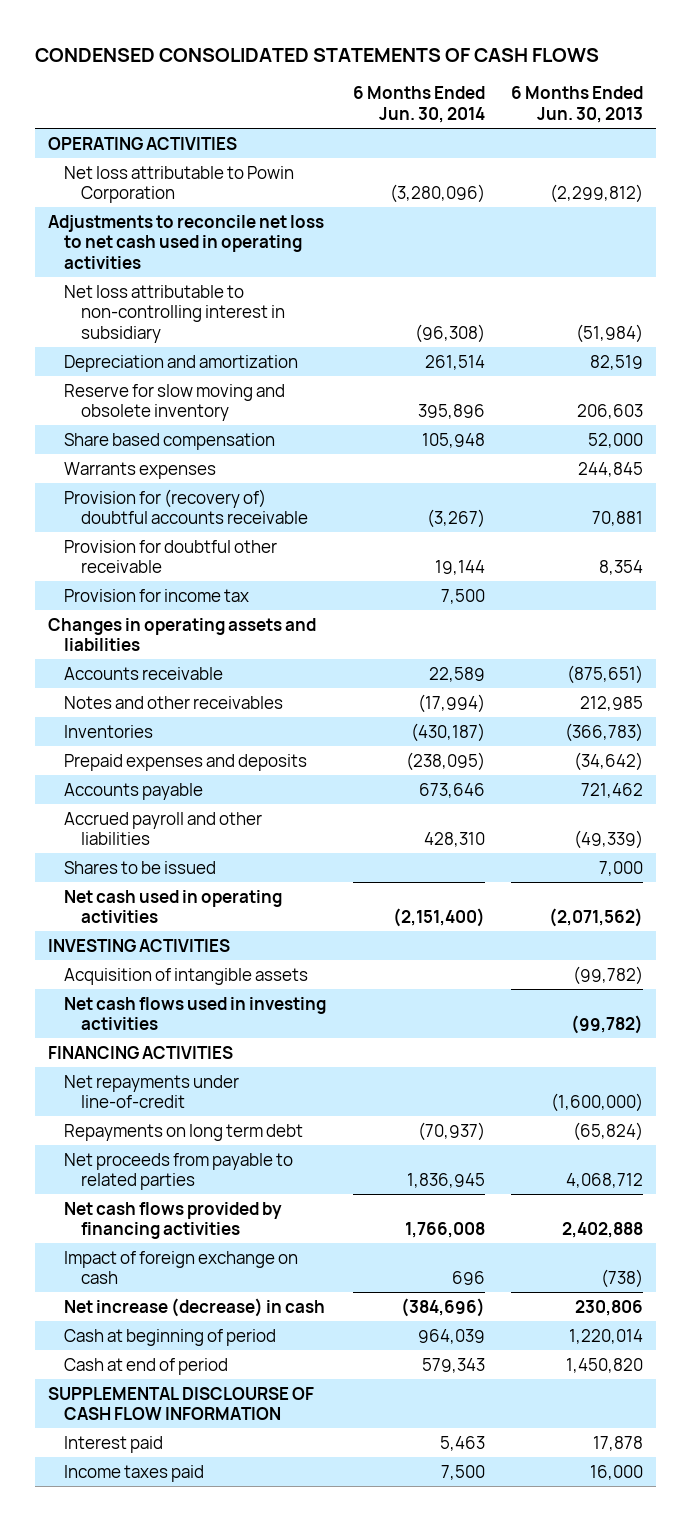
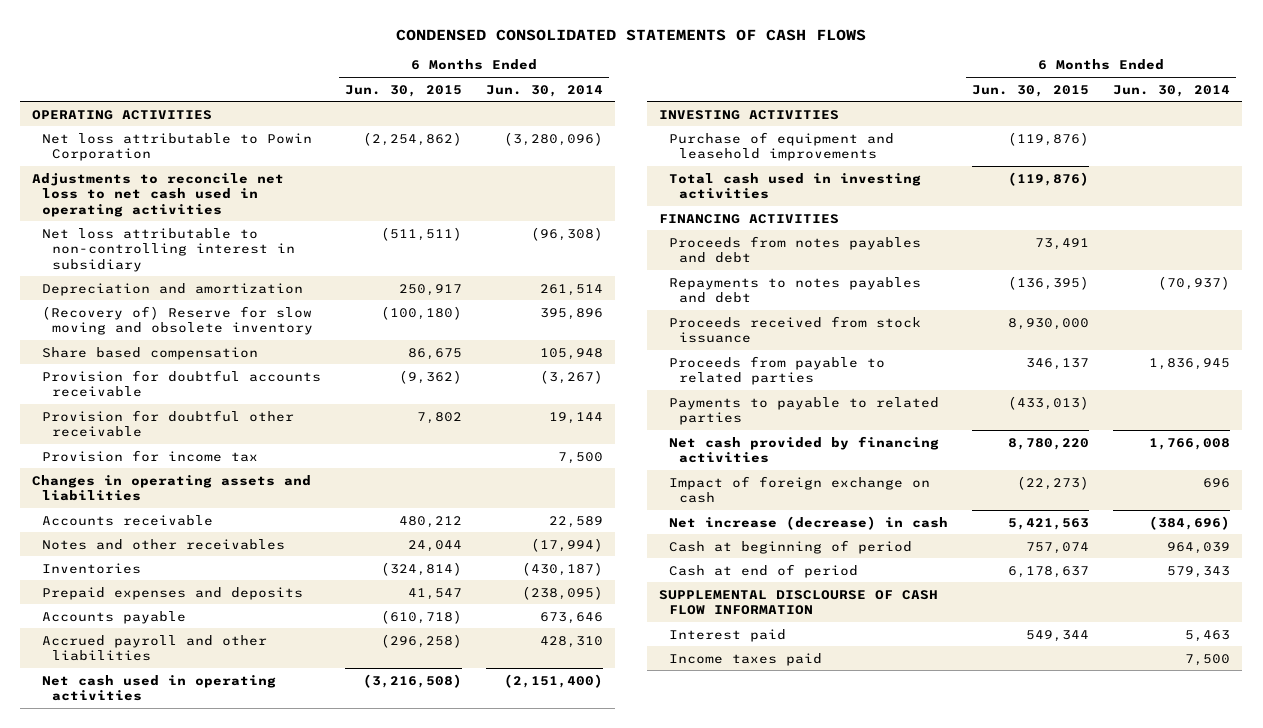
[510,86,643,124] 6 Months Ended Jun. 30, 2013 -> none
none -> [345,84,463,97] Jun. 30, 2015
[64,383,286,422] Reserve for slow moving and obsolete inventory -> [42,305,314,336] (Recovery of) Reserve for slow moving and obsolete inventory
[64,461,217,479] Warrants expenses -> none
[64,488,308,525] Provision for (recovery of) doubtful accounts receivable -> [42,369,322,398] Provision for doubtful accounts receivable
[64,860,217,874] Shares to be issued -> none
[64,967,309,985] Acquisition of intangible assets -> none
none -> [668,131,894,162] Purchase of equipment and leasehold improvements
[64,996,327,1031] Net cash flows used in investing activities -> [668,172,921,200] Total cash used in investing activities
[64,1074,240,1109] Net repayments under line-of-credit -> none
none -> [668,235,921,264] Proceeds from notes payables and debt
[64,1123,304,1141] Repayments on long term debt -> [668,276,921,304] Repayments to notes payables and debt
none -> [668,315,921,344] Proceeds received from stock issuance
[64,1152,294,1191] Net proceeds from payable to related parties -> [668,355,885,386] Proceeds from payable to related parties
none -> [668,396,939,426] Payments to payable to related parties
[64,1201,283,1240] Net cash flows provided by financing activities -> [668,435,939,464] Net cash provided by financing activities

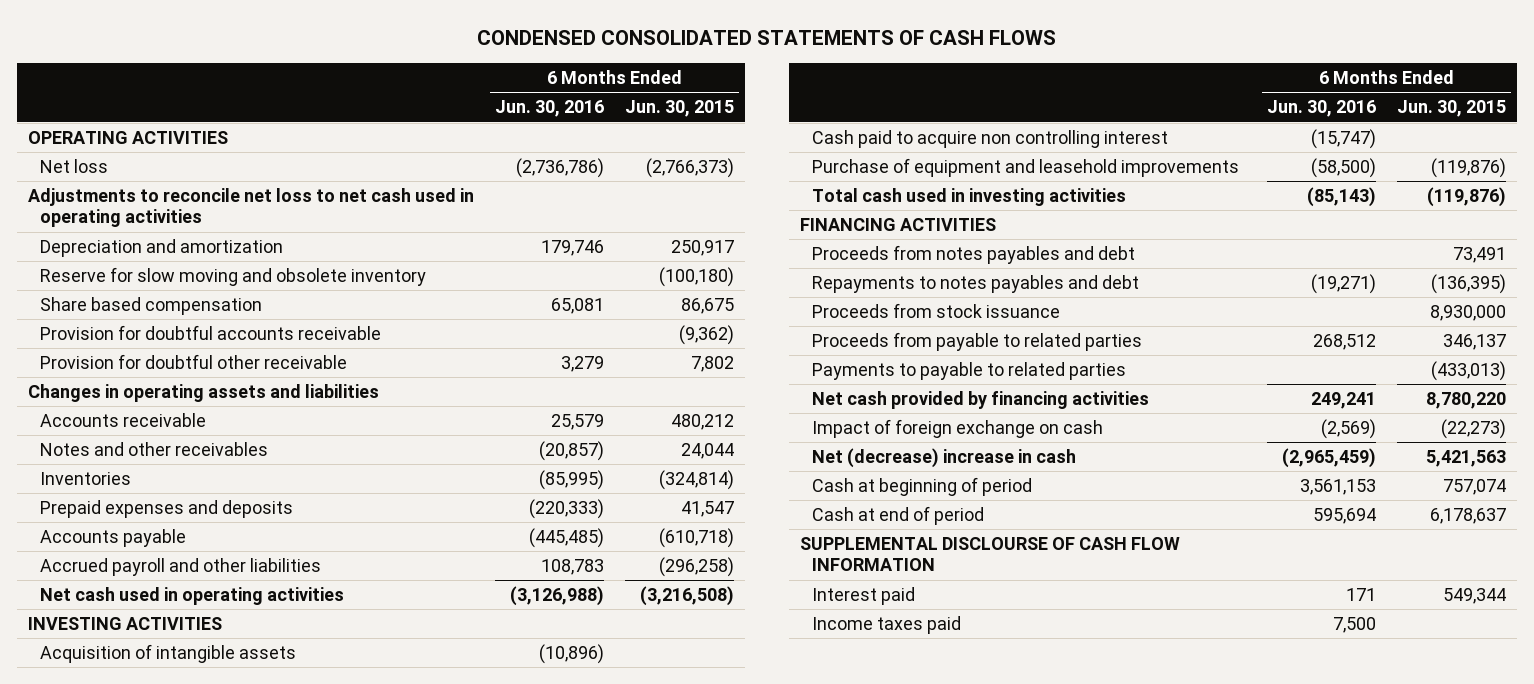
[486,84,604,97] Jun. 30, 2014 -> none
none -> [494,100,604,118] Jun. 30, 2016
[42,132,313,162] Net loss attributable to Powin Corporation -> none
none -> [40,159,109,174] Net loss
[42,227,296,272] Net loss attributable to non-controlling interest in subsidiary -> none
[42,305,314,336] (Recovery of) Reserve for slow moving and obsolete inventory -> [40,267,427,287] Reserve for slow moving and obsolete inventory
[42,449,259,462] Provision for income tax -> none
none -> [40,644,297,664] Acquisition of intangible assets
none -> [812,130,1169,149] Cash paid to acquire non controlling interest
[668,315,921,344] Proceeds received from stock issuance -> [812,303,1061,319] Proceeds from stock issuance
[668,515,948,530] Net increase (decrease) in cash -> [812,448,1077,469] Net (decrease) increase in cash

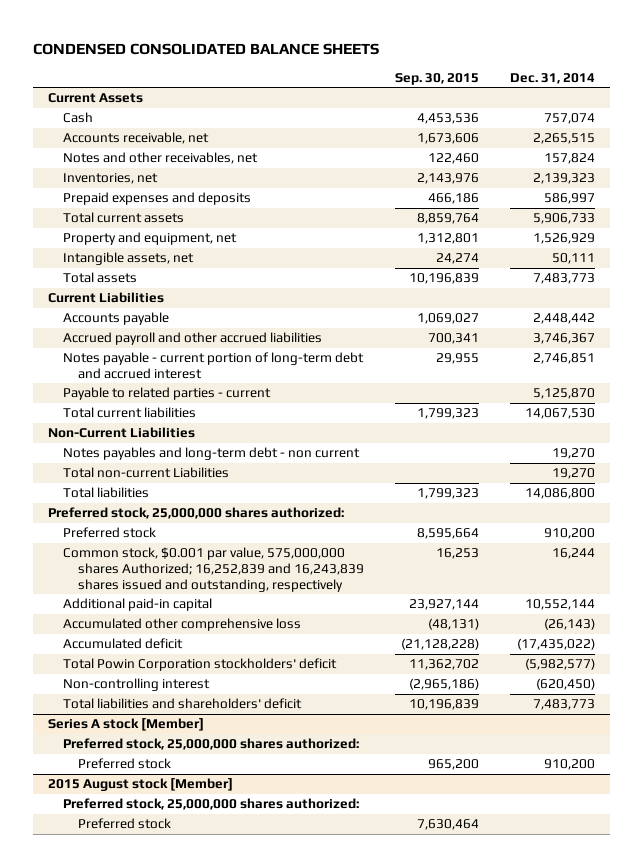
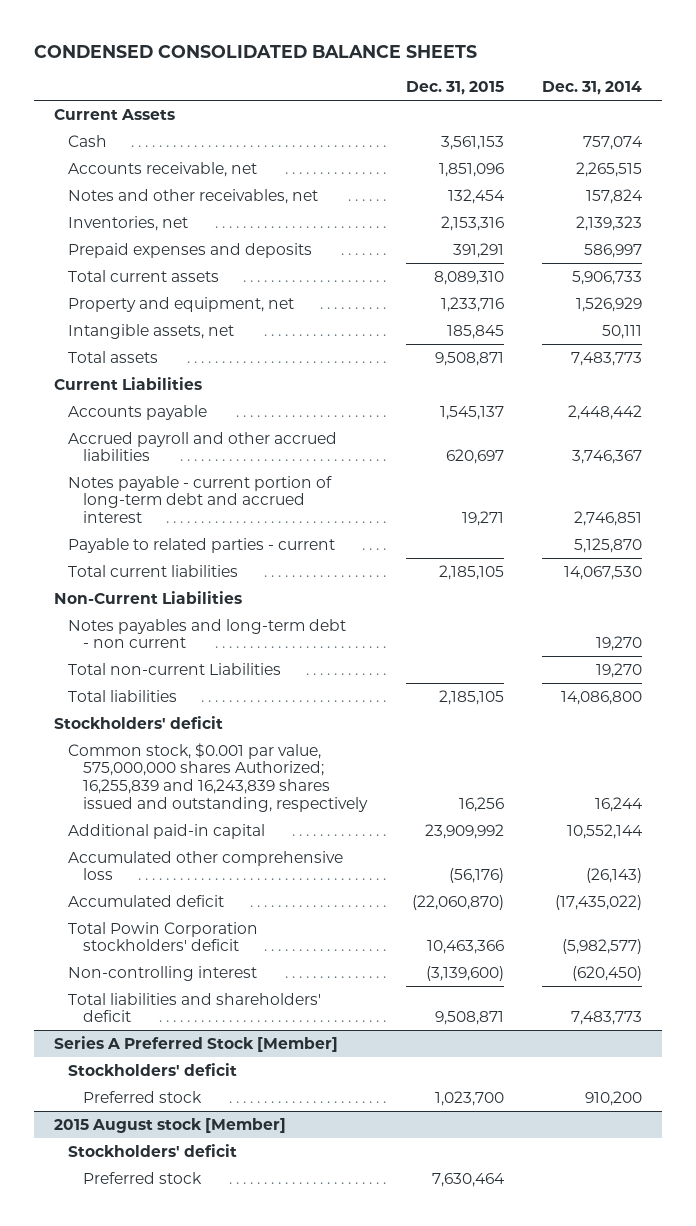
[394,73,479,86] Sep. 30, 2015 -> none
none -> [405,81,504,96] Dec. 31, 2015
[48,507,345,520] Preferred stock, 25,000,000 shares authorized: -> none
[63,527,157,539] Preferred stock -> none
none -> [53,715,223,729] Stockholders' deficit
[63,547,365,592] Common stock, $0.001 par value, 575,000,000 shares Authorized; 16,252,839 and 16,243,839 shares issued and outstanding, respectively -> [68,742,368,812] Common stock, $0.001 par value, 575,000,000 shares Authorized; 16,255,839 and 16,243,839 shares issued and outstanding, respectively
[63,738,360,751] Preferred stock, 25,000,000 shares authorized: -> none
[48,718,205,732] Series A stock [Member] -> [53,1035,338,1052] Series A Preferred Stock [Member]
none -> [68,1062,238,1076] Stockholders' deficit
[63,798,360,811] Preferred stock, 25,000,000 shares authorized: -> none
none -> [68,1143,238,1157] Stockholders' deficit

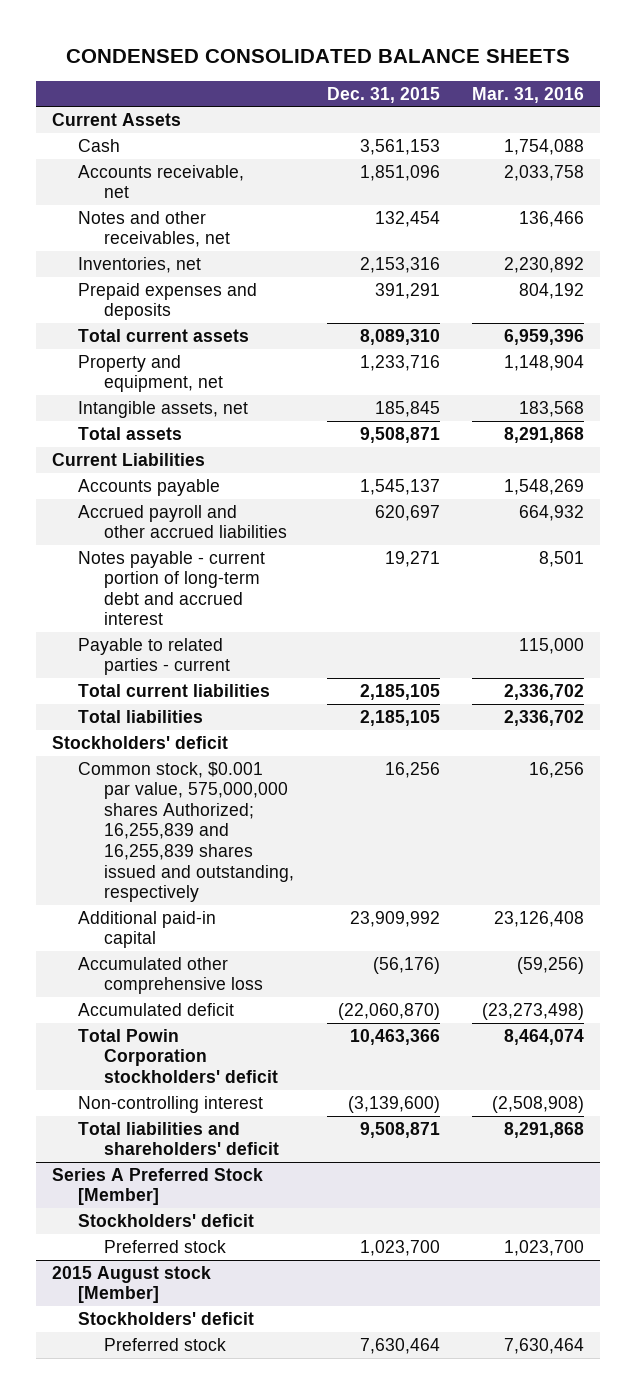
[542,81,643,96] Dec. 31, 2014 -> none
none -> [472,86,585,103] Mar. 31, 2016
[53,590,242,604] Non-Current Liabilities -> none
[68,618,347,649] Notes payables and long-term debt - non current -> none
[68,662,282,675] Total non-current Liabilities -> none
[68,742,368,812] Common stock, $0.001 par value, 575,000,000 shares Authorized; 16,255,839 and 16,243,839 shares issued and outstanding, respectively -> [78,761,295,903] Common stock, $0.001 par value, 575,000,000 shares Authorized; 16,255,839 and 16,255,839 shares issued and outstanding, respectively

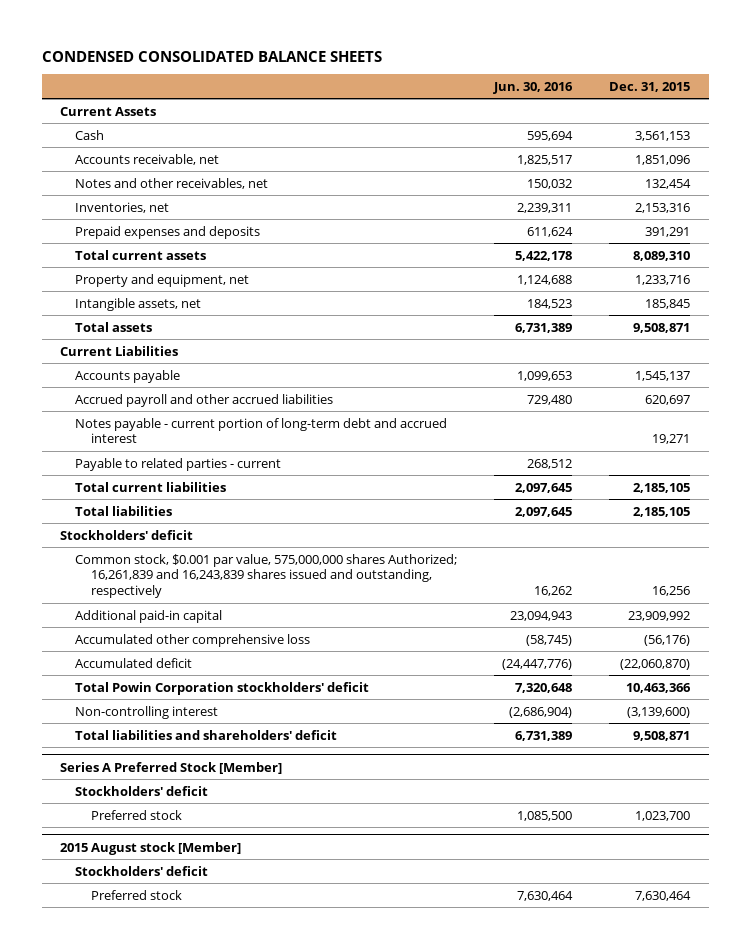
[472,86,585,103] Mar. 31, 2016 -> none
none -> [493,81,574,94] Jun. 30, 2016
[78,761,295,903] Common stock, $0.001 par value, 575,000,000 shares Authorized; 16,255,839 and 16,255,839 shares issued and outstanding, respectively -> [75,553,458,599] Common stock, $0.001 par value, 575,000,000 shares Authorized; 16,261,839 and 16,243,839 shares issued and outstanding, respectively

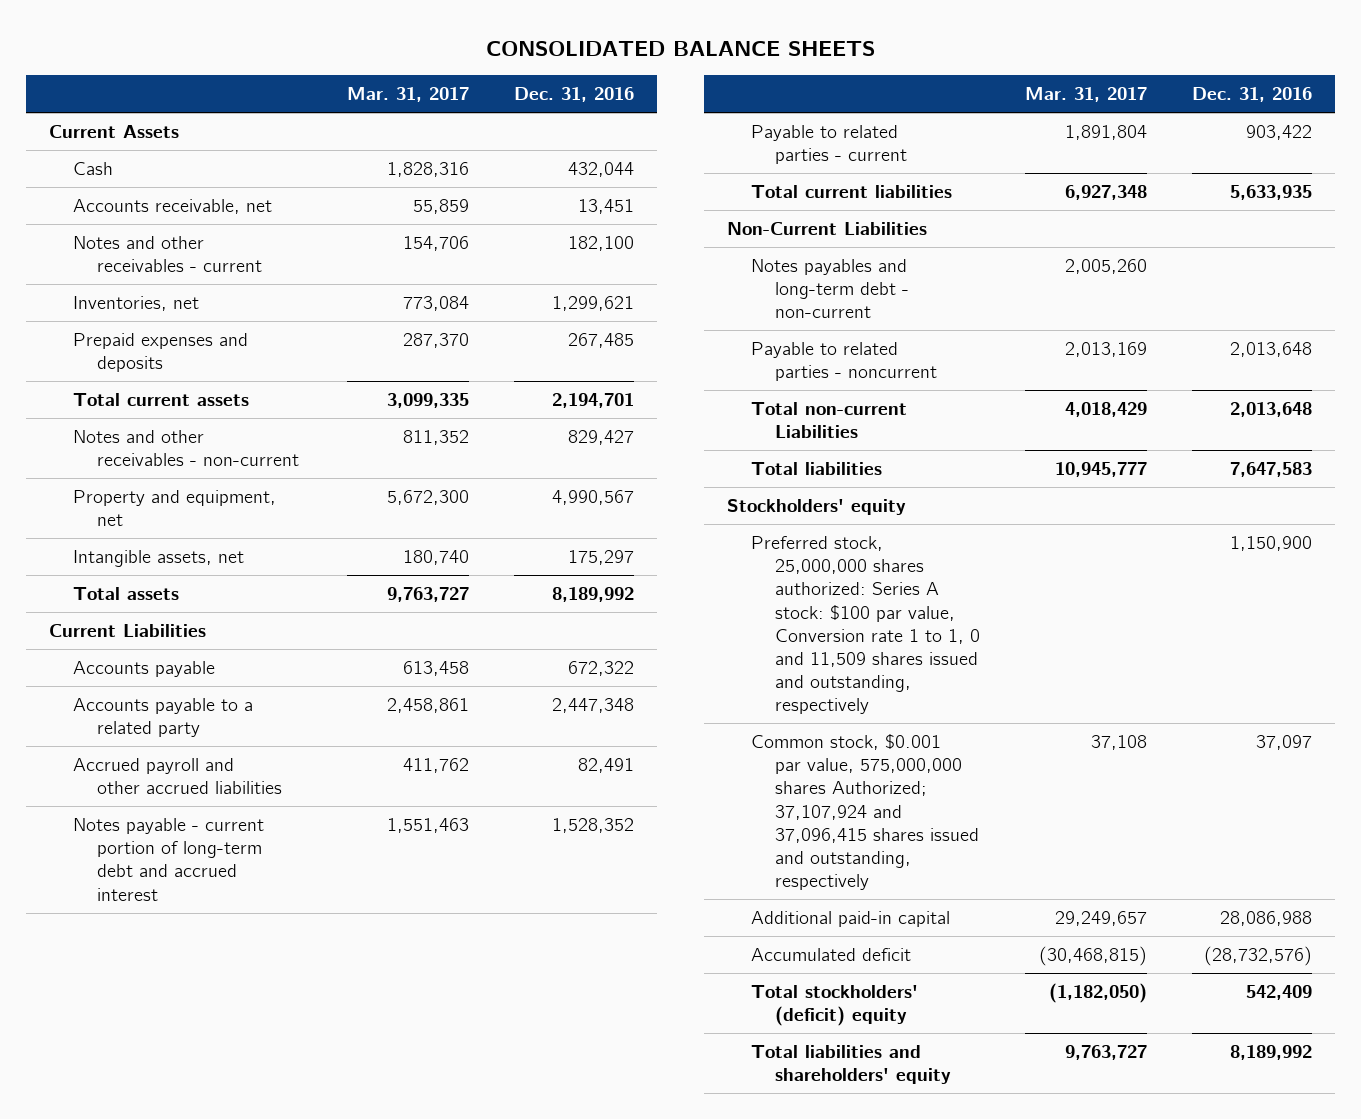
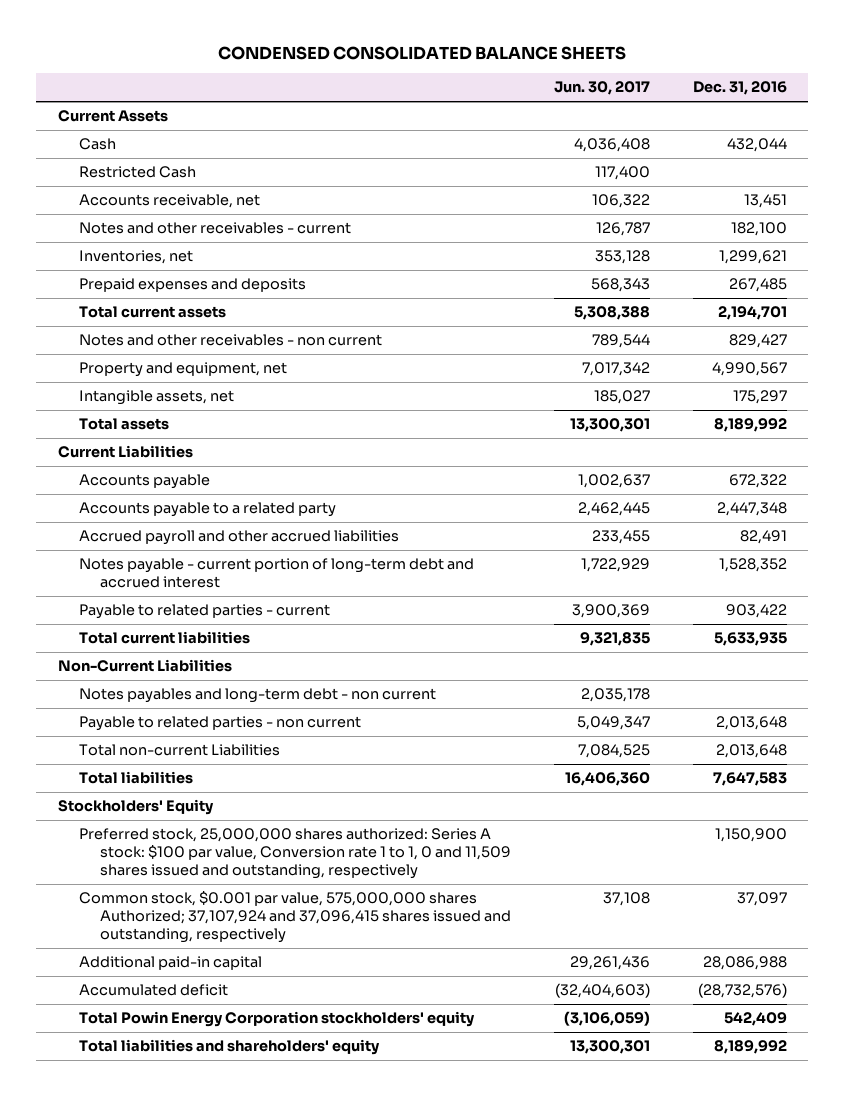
[485,41,875,57] CONSOLIDATED BALANCE SHEETS -> [218,45,627,60] CONDENSED CONSOLIDATED BALANCE SHEETS
[346,87,469,103] Mar. 31, 2017 -> none
none -> [553,81,650,96] Jun. 30, 2017
none -> [78,166,196,179] Restricted Cash
[72,430,299,467] Notes and other receivables - non-current -> [78,334,382,347] Notes and other receivables - non current
[750,259,909,319] Notes payables and long-term debt - non-current -> [78,688,436,704] Notes payables and long-term debt - non current
[750,342,937,382] Payable to related parties - noncurrent -> [78,716,361,732] Payable to related parties - non current
[727,499,907,516] Stockholders' equity -> [57,799,214,816] Stockholders' Equity
[750,985,918,1027] Total stockholders' (deficit) equity -> [78,1011,475,1028] Total Powin Energy Corporation stockholders' equity

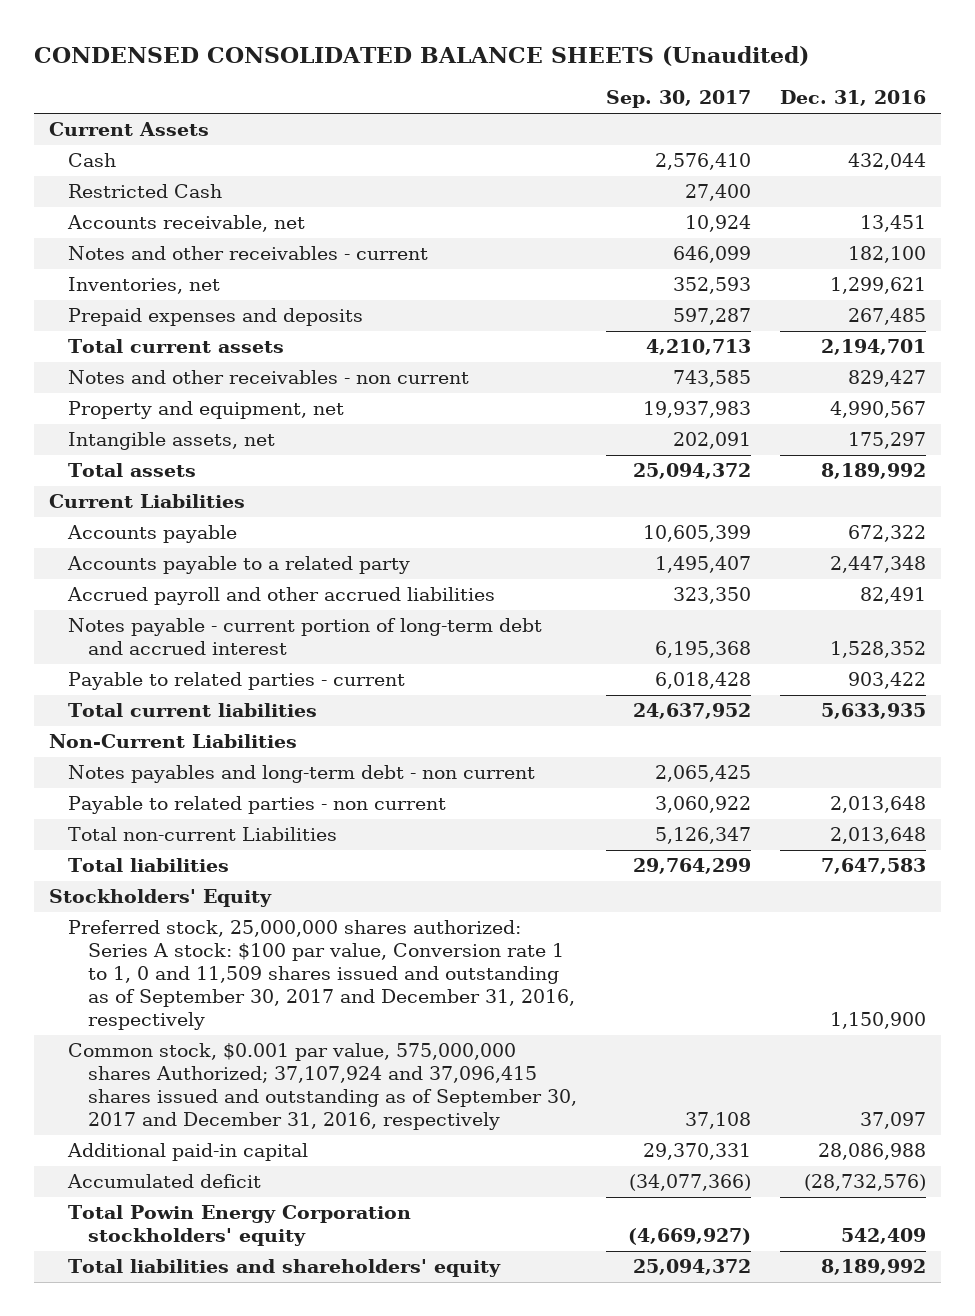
[218,45,627,60] CONDENSED CONSOLIDATED BALANCE SHEETS -> [33,46,809,67] CONDENSED CONSOLIDATED BALANCE SHEETS (Unaudited)
[553,81,650,96] Jun. 30, 2017 -> none
none -> [606,90,752,109] Sep. 30, 2017
[78,828,511,880] Preferred stock, 25,000,000 shares authorized: Series A stock: $100 par value, Conversion rate 1 to 1, 0 and 11,509 shares issued and outstanding, respectively -> [68,920,575,1031] Preferred stock, 25,000,000 shares authorized: Series A stock: $100 par value, Conversion rate 1 to 1, 0 and 11,509 shares issued and outstanding as of September 30, 2017 and December 31, 2016, respectively
[78,891,511,944] Common stock, $0.001 par value, 575,000,000 shares Authorized; 37,107,924 and 37,096,415 shares issued and outstanding, respectively -> [68,1043,577,1131] Common stock, $0.001 par value, 575,000,000 shares Authorized; 37,107,924 and 37,096,415 shares issued and outstanding as of September 30, 2017 and December 31, 2016, respectively

